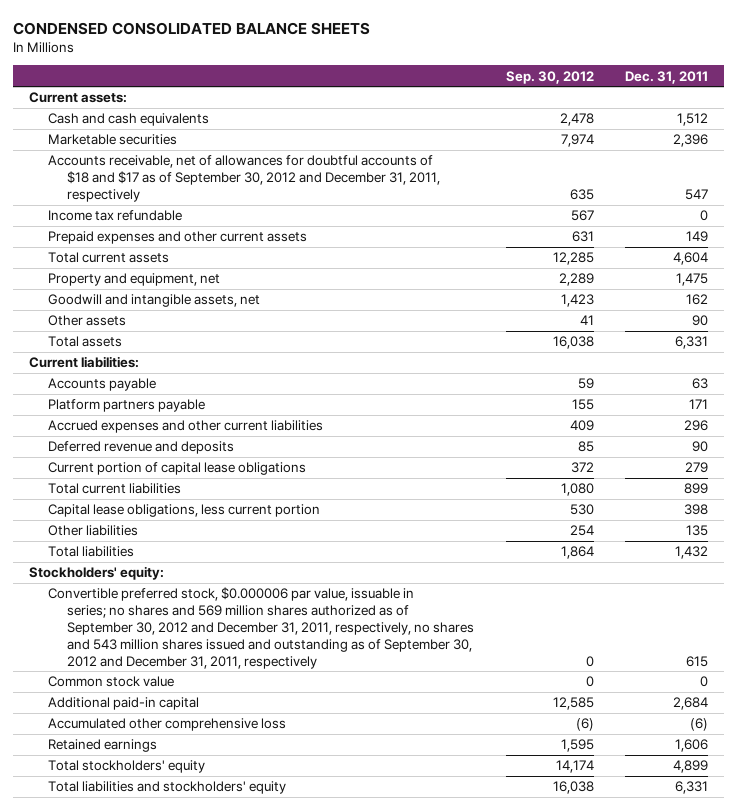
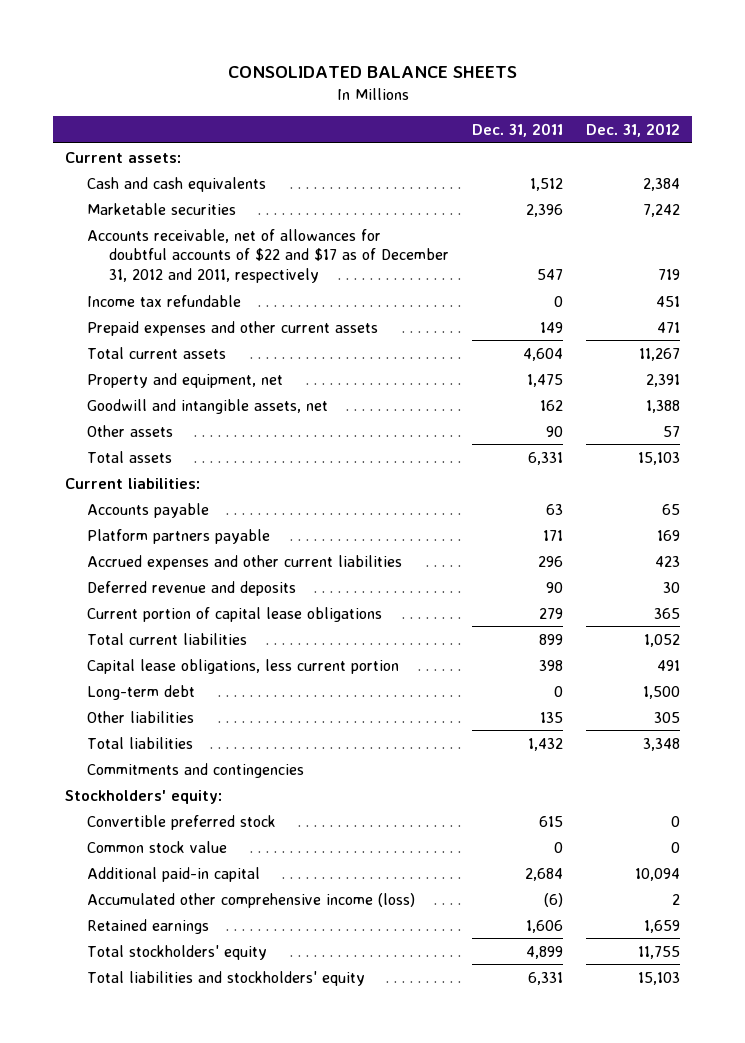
[12,21,370,35] CONDENSED CONSOLIDATED BALANCE SHEETS -> [227,66,517,79] CONSOLIDATED BALANCE SHEETS
[505,70,594,84] Sep. 30, 2012 -> none
none -> [586,123,681,138] Dec. 31, 2012
[47,155,441,202] Accounts receivable, net of allowances for doubtful accounts of $18 and $17 as of September 30, 2012 and December 31, 2011, respectively -> [87,228,450,284] Accounts receivable, net of allowances for doubtful accounts of $22 and $17 as of December 31, 2012 and 2011, respectively
none -> [87,684,196,700] Long-term debt
none -> [87,762,305,778] Commitments and contingencies
[47,587,475,669] Convertible preferred stock, $0.000006 par value, issuable in series; no shares and 569 million shares authorized as of September 30, 2012 and December 31, 2011, respectively, no shares and 543 million shares issued and outstanding as of September 30, 2012 and December 31, 2011, respectively -> [87,814,277,830] Convertible preferred stock
[47,718,286,732] Accumulated other comprehensive loss -> [87,892,416,908] Accumulated other comprehensive income (loss)

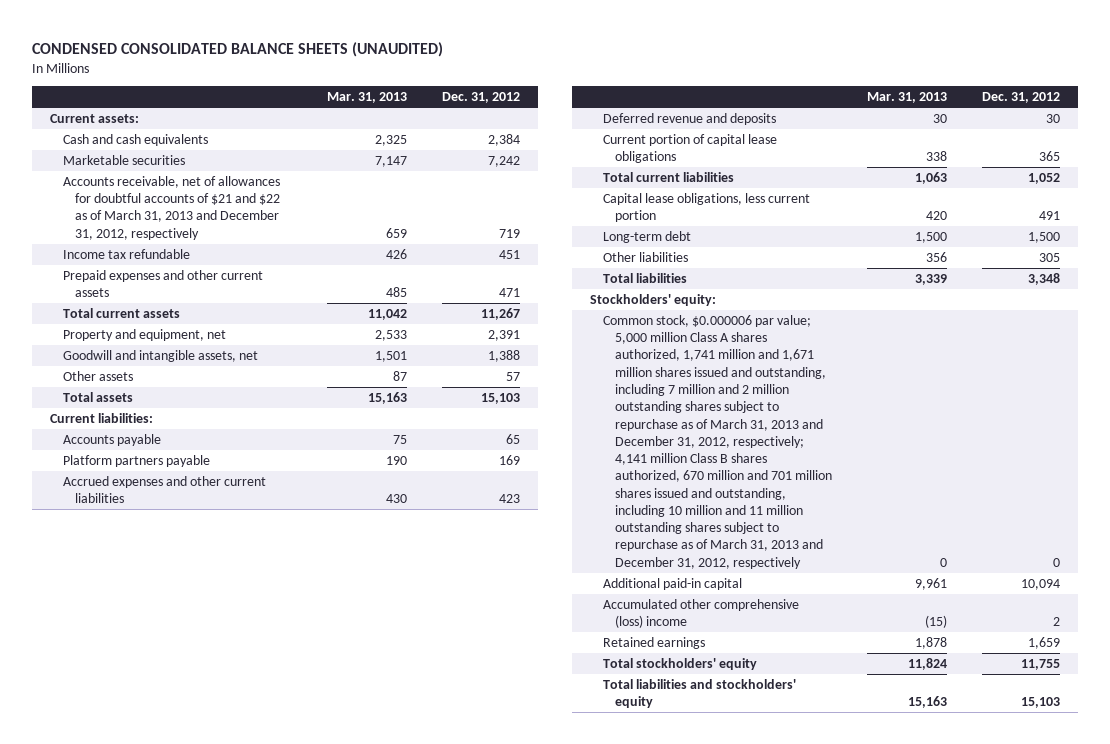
[227,66,517,79] CONSOLIDATED BALANCE SHEETS -> [32,41,444,57] CONDENSED CONSOLIDATED BALANCE SHEETS (UNAUDITED)
[472,123,564,138] Dec. 31, 2011 -> none
none -> [327,92,408,104] Mar. 31, 2013
[87,228,450,284] Accounts receivable, net of allowances for doubtful accounts of $22 and $17 as of December 31, 2012 and 2011, respectively -> [62,175,281,240] Accounts receivable, net of allowances for doubtful accounts of $21 and $22 as of March 31, 2013 and December 31, 2012, respectively
[87,762,305,778] Commitments and contingencies -> none
[87,814,277,830] Convertible preferred stock -> none
[87,840,228,853] Common stock value -> [602,314,833,569] Common stock, $0.000006 par value; 5,000 million Class A shares authorized, 1,741 million and 1,671 million shares issued and outstanding, including 7 million and 2 million outstanding shares subject to repurchase as of March 31, 2013 and December 31, 2012, respectively; 4,141 million Class B shares authorized, 670 million and 701 million shares issued and outstanding, including 10 million and 11 million outstanding shares subject to repurchase as of March 31, 2013 and December 31, 2012, respectively
[87,892,416,908] Accumulated other comprehensive income (loss) -> [602,598,799,629] Accumulated other comprehensive (loss) income

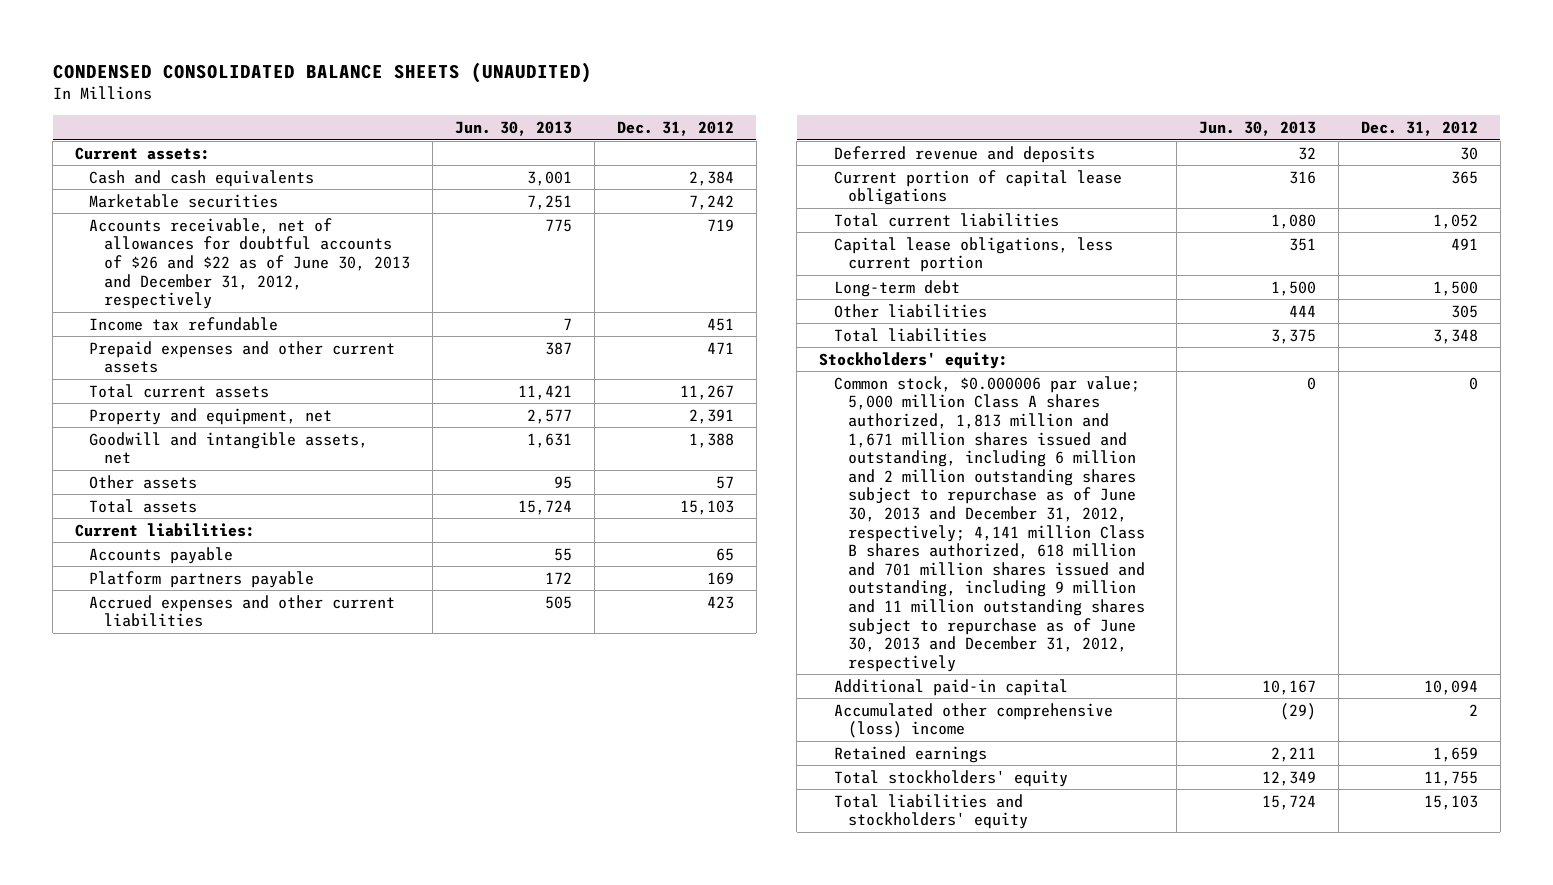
[327,92,408,104] Mar. 31, 2013 -> none
none -> [454,121,572,137] Jun. 30, 2013
[62,175,281,240] Accounts receivable, net of allowances for doubtful accounts of $21 and $22 as of March 31, 2013 and December 31, 2012, respectively -> [89,217,410,310] Accounts receivable, net of allowances for doubtful accounts of $26 and $22 as of June 30, 2013 and December 31, 2012, respectively
[602,314,833,569] Common stock, $0.000006 par value; 5,000 million Class A shares authorized, 1,741 million and 1,671 million shares issued and outstanding, including 7 million and 2 million outstanding shares subject to repurchase as of March 31, 2013 and December 31, 2012, respectively; 4,141 million Class B shares authorized, 670 million and 701 million shares issued and outstanding, including 10 million and 11 million outstanding shares subject to repurchase as of March 31, 2013 and December 31, 2012, respectively -> [833,375,1145,672] Common stock, $0.000006 par value; 5,000 million Class A shares authorized, 1,813 million and 1,671 million shares issued and outstanding, including 6 million and 2 million outstanding shares subject to repurchase as of June 30, 2013 and December 31, 2012, respectively; 4,141 million Class B shares authorized, 618 million and 701 million shares issued and outstanding, including 9 million and 11 million outstanding shares subject to repurchase as of June 30, 2013 and December 31, 2012, respectively

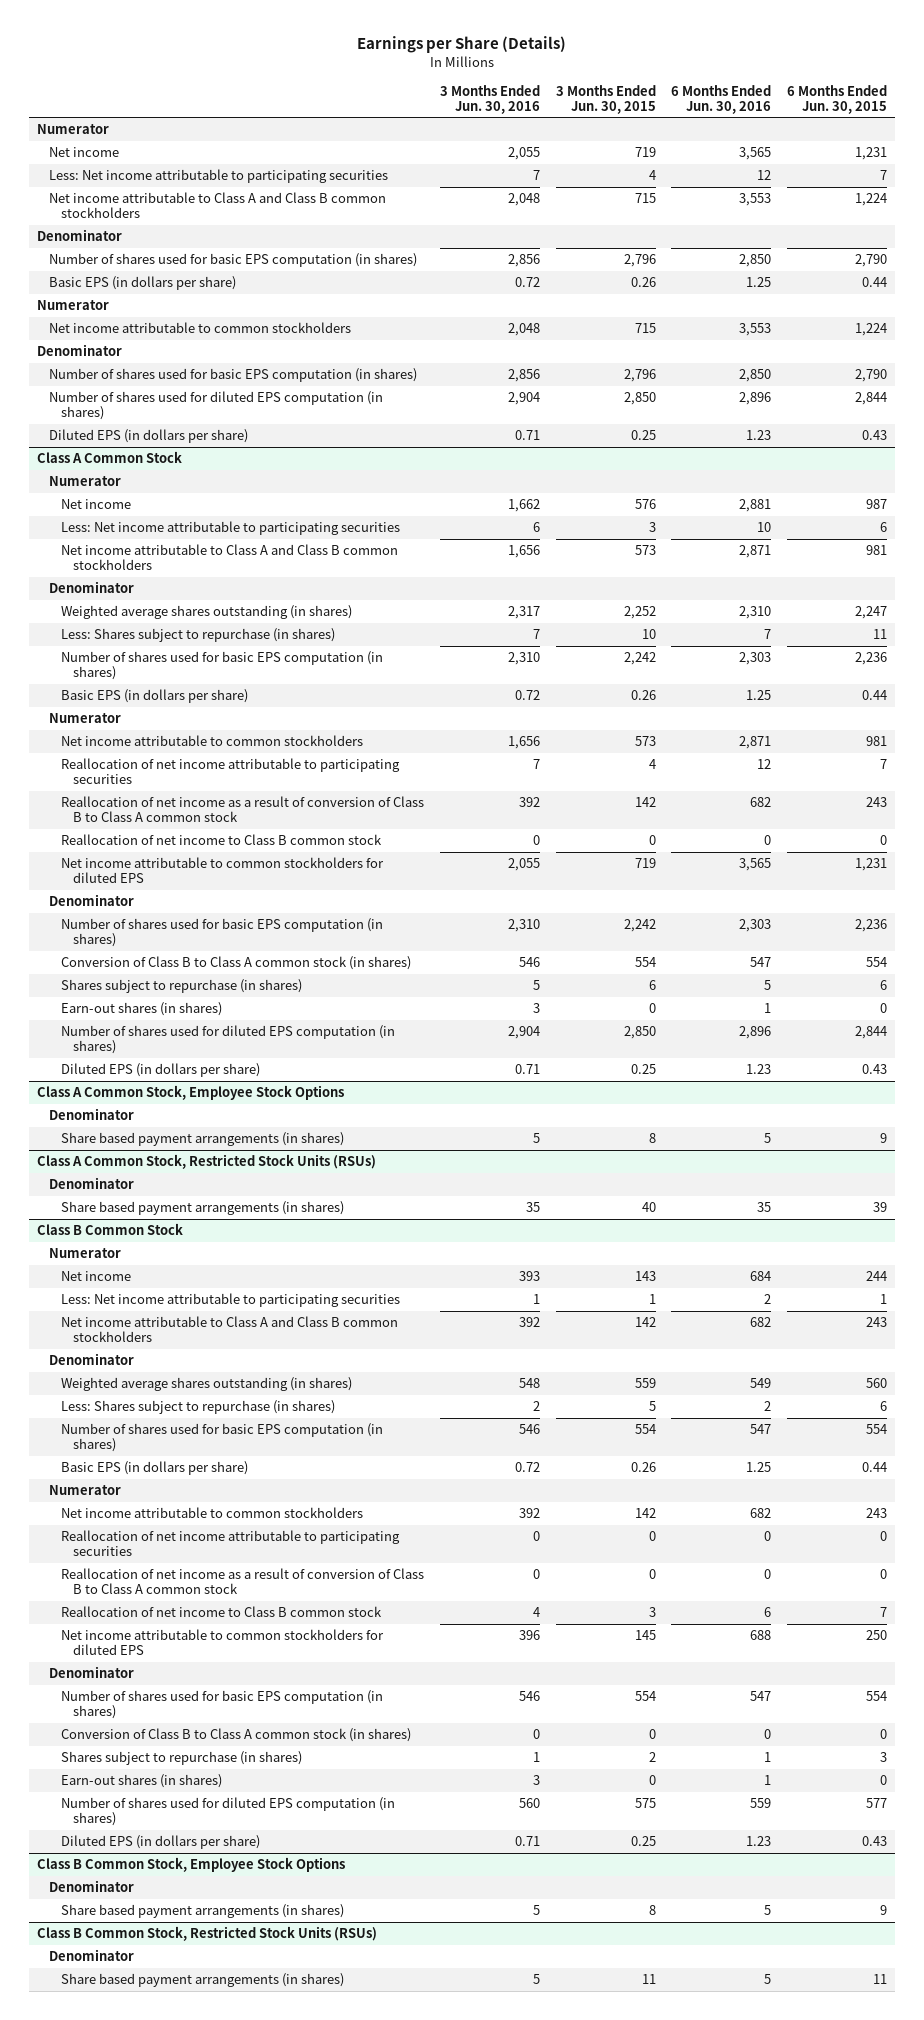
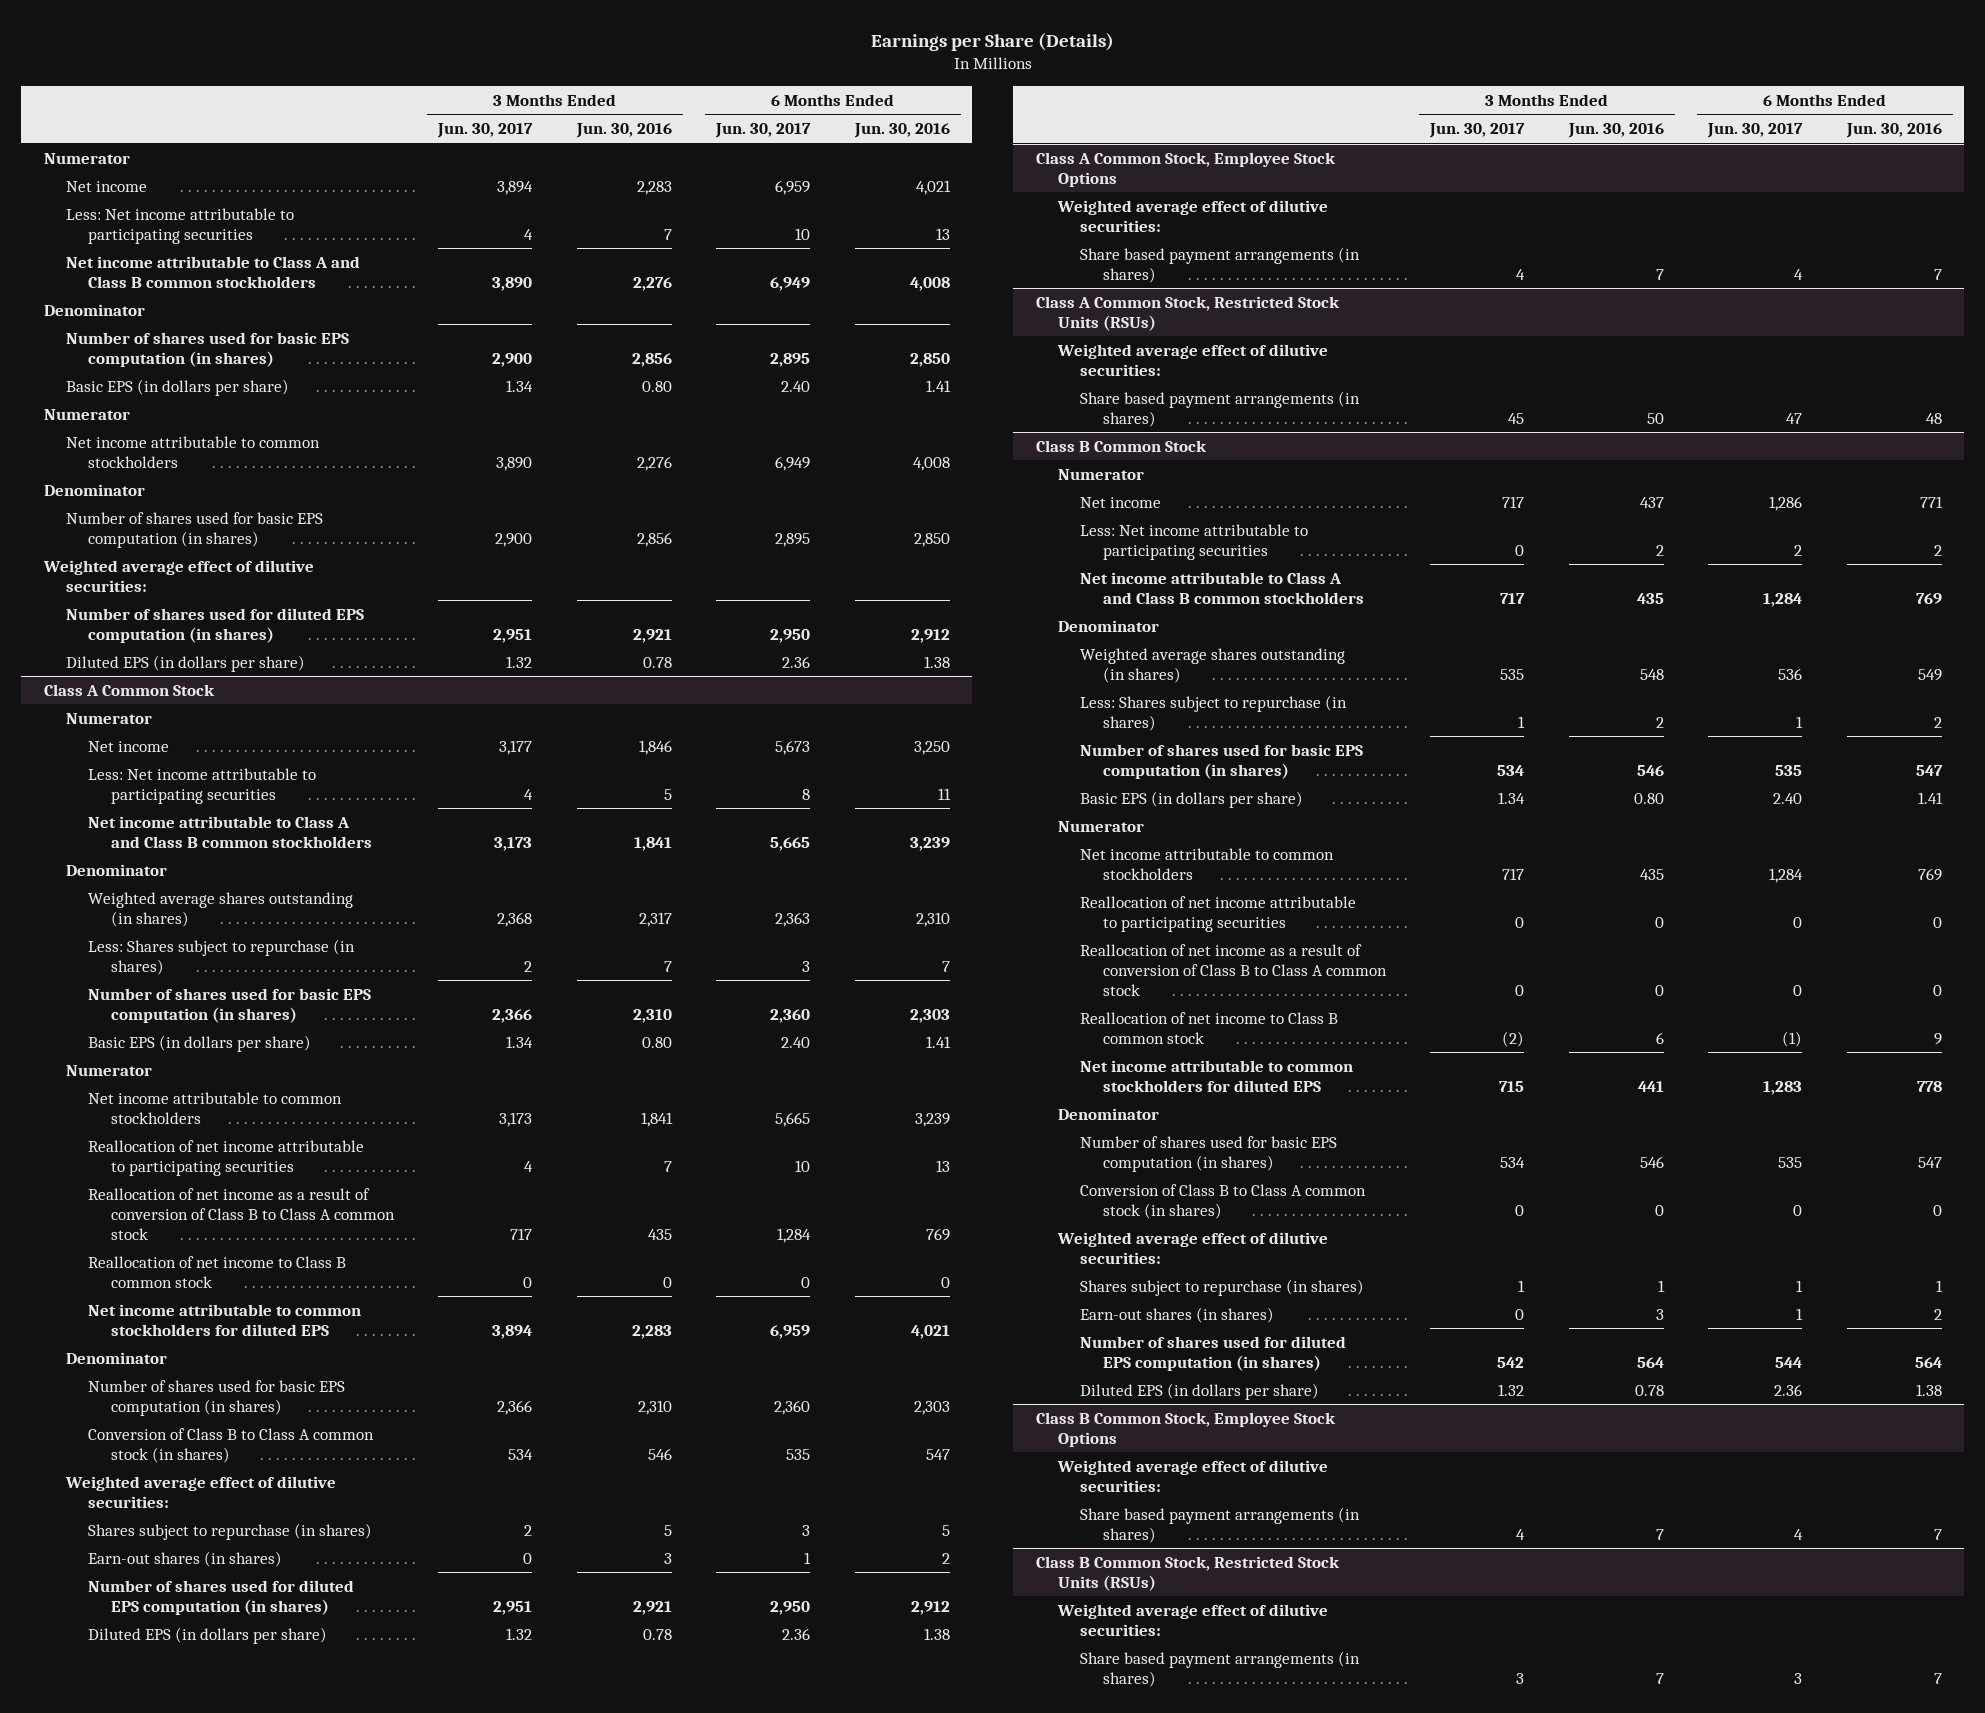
[555,84,656,114] 3 Months Ended Jun. 30, 2015 -> none
[787,84,888,114] 6 Months Ended Jun. 30, 2015 -> none
none -> [437,123,534,139] Jun. 30, 2017
none -> [715,123,812,139] Jun. 30, 2017
[507,146,540,160] 2,055 -> [636,180,672,195] 2,283
[739,146,772,160] 3,565 -> [915,179,951,195] 4,021
[757,169,772,180] 12 -> [935,227,950,240] 13
[507,192,540,206] 2,048 -> [632,276,672,291] 2,276
[739,192,772,206] 3,553 -> [909,276,950,291] 4,008
[514,276,540,287] 0.72 -> [641,380,672,392] 0.80
[746,276,772,287] 1.25 -> [925,379,951,392] 1.41
[507,322,540,336] 2,048 -> [636,455,672,471] 2,276
[739,322,772,336] 3,553 -> [912,456,950,471] 4,008
none -> [42,559,314,592] Weighted average effect of dilutive securities:
[507,391,540,405] 2,904 -> [632,628,672,643] 2,921
[739,391,772,405] 2,896 -> [910,628,950,643] 2,912
[514,429,540,440] 0.71 -> [642,656,672,668] 0.78
[746,429,772,440] 1.23 -> [923,655,950,668] 1.38
[507,498,540,512] 1,662 -> [638,739,672,755] 1,846
[739,498,772,512] 2,881 -> [913,740,950,755] 3,250
[532,521,540,532] 6 -> [663,788,672,800] 5
[757,521,772,532] 10 -> [937,787,951,800] 11
[507,544,540,558] 1,656 -> [633,836,672,851] 1,841
[739,544,772,558] 2,871 -> [909,836,950,851] 3,239
[514,689,540,700] 0.72 -> [641,1036,672,1048] 0.80
[746,689,772,700] 1.25 -> [925,1035,951,1048] 1.41
[507,735,540,749] 1,656 -> [640,1111,673,1127] 1,841
[739,735,772,749] 2,871 -> [914,1112,950,1127] 3,239
[757,758,772,769] 12 -> [935,1159,950,1172] 13
[518,796,540,807] 392 -> [647,1228,672,1240] 435
[750,796,772,807] 682 -> [925,1227,950,1241] 769
[507,857,540,871] 2,055 -> [631,1324,672,1339] 2,283
[739,857,772,871] 3,565 -> [910,1324,950,1339] 4,021
none -> [64,1475,336,1508] Weighted average effect of dilutive securities:
[764,1002,772,1013] 1 -> [941,1552,950,1564] 2
[507,1025,540,1039] 2,904 -> [632,1600,672,1615] 2,921
[739,1025,772,1039] 2,896 -> [910,1600,950,1615] 2,912
[514,1063,540,1074] 0.71 -> [642,1628,672,1640] 0.78
[746,1063,772,1074] 1.23 -> [923,1627,950,1640] 1.38
[48,1107,134,1120] Denominator -> [1056,199,1328,232] Weighted average effect of dilutive securities:
[532,1132,540,1143] 5 -> [1655,268,1664,280] 7
[764,1132,772,1143] 5 -> [1933,268,1942,280] 7
[48,1176,134,1189] Denominator -> [1056,343,1328,376] Weighted average effect of dilutive securities:
[525,1201,540,1212] 35 -> [1646,412,1664,424] 50
[757,1201,772,1212] 35 -> [1925,412,1942,424] 48
[518,1270,540,1281] 393 -> [1639,496,1664,508] 437
[750,1270,772,1281] 684 -> [1919,495,1943,508] 771
[532,1293,540,1304] 1 -> [1655,544,1664,556] 2
[518,1316,540,1327] 392 -> [1636,592,1664,604] 435
[750,1316,772,1327] 682 -> [1915,592,1942,604] 769
[514,1461,540,1472] 0.72 -> [1633,792,1664,804] 0.80
[746,1461,772,1472] 1.25 -> [1917,791,1943,804] 1.41
[518,1507,540,1518] 392 -> [1639,868,1664,880] 435
[750,1507,772,1518] 682 -> [1917,867,1942,881] 769
[532,1606,540,1617] 4 -> [1655,1031,1664,1044] 6
[764,1606,772,1617] 6 -> [1933,1032,1942,1045] 9
[518,1629,540,1640] 396 -> [1637,1080,1664,1092] 441
[750,1629,772,1640] 688 -> [1916,1080,1942,1092] 778
none -> [1056,1231,1328,1264] Weighted average effect of dilutive securities:
[764,1774,772,1785] 1 -> [1933,1308,1942,1320] 2
[518,1797,540,1808] 560 -> [1636,1356,1664,1368] 564
[750,1797,772,1808] 559 -> [1914,1356,1942,1368] 564
[514,1835,540,1846] 0.71 -> [1634,1384,1664,1396] 0.78
[746,1835,772,1846] 1.23 -> [1915,1383,1942,1396] 1.38
[48,1879,134,1892] Denominator -> [1056,1459,1328,1492] Weighted average effect of dilutive securities:
[532,1904,540,1915] 5 -> [1655,1528,1664,1540] 7
[764,1904,772,1915] 5 -> [1933,1528,1942,1540] 7
[48,1948,134,1961] Denominator -> [1056,1603,1328,1636] Weighted average effect of dilutive securities:
[532,1973,540,1984] 5 -> [1655,1672,1664,1684] 7
[764,1973,772,1984] 5 -> [1933,1672,1942,1684] 7

